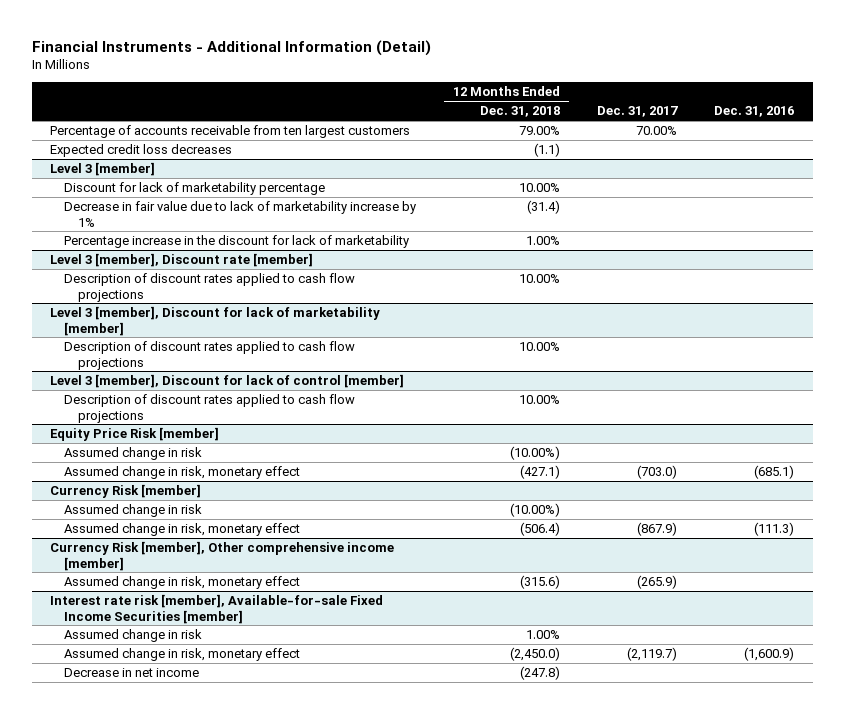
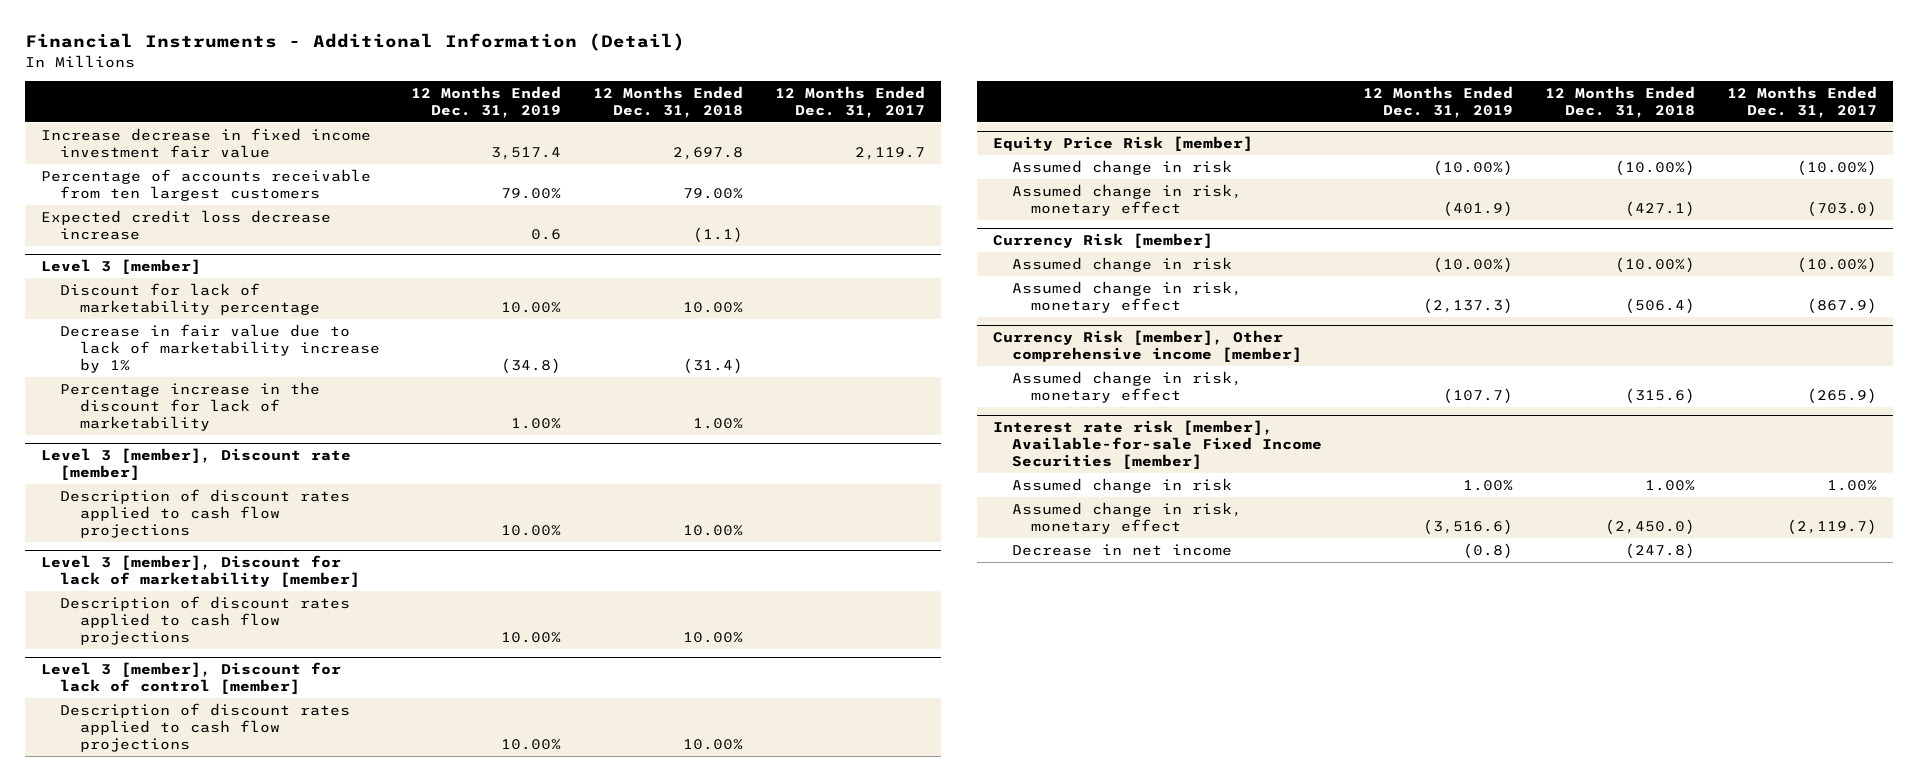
[597,106,679,118] Dec. 31, 2017 -> none
[714,106,795,118] Dec. 31, 2016 -> none
none -> [411,85,562,118] 12 Months Ended Dec. 31, 2019
none -> [775,85,926,118] 12 Months Ended Dec. 31, 2017
none -> [41,127,372,158] Increase decrease in fixed income investment fair value
[50,144,233,158] Expected credit loss decreases -> [41,209,332,240] Expected credit loss decrease increase

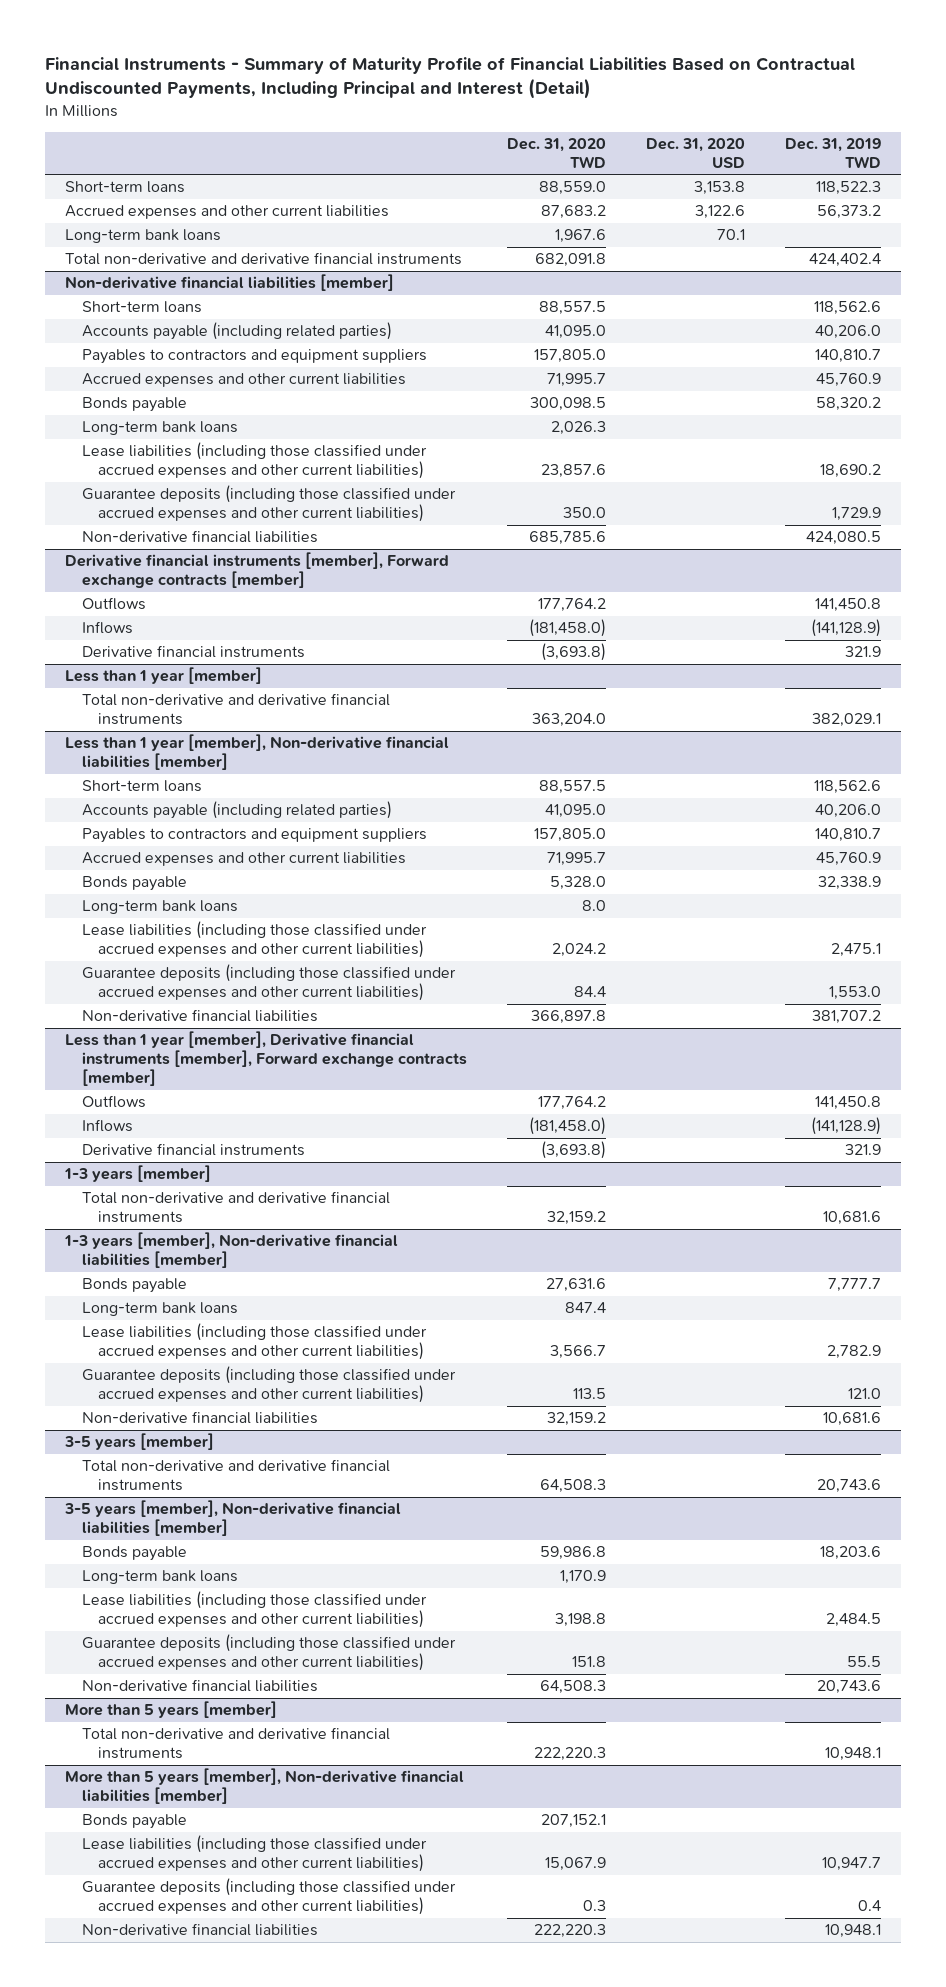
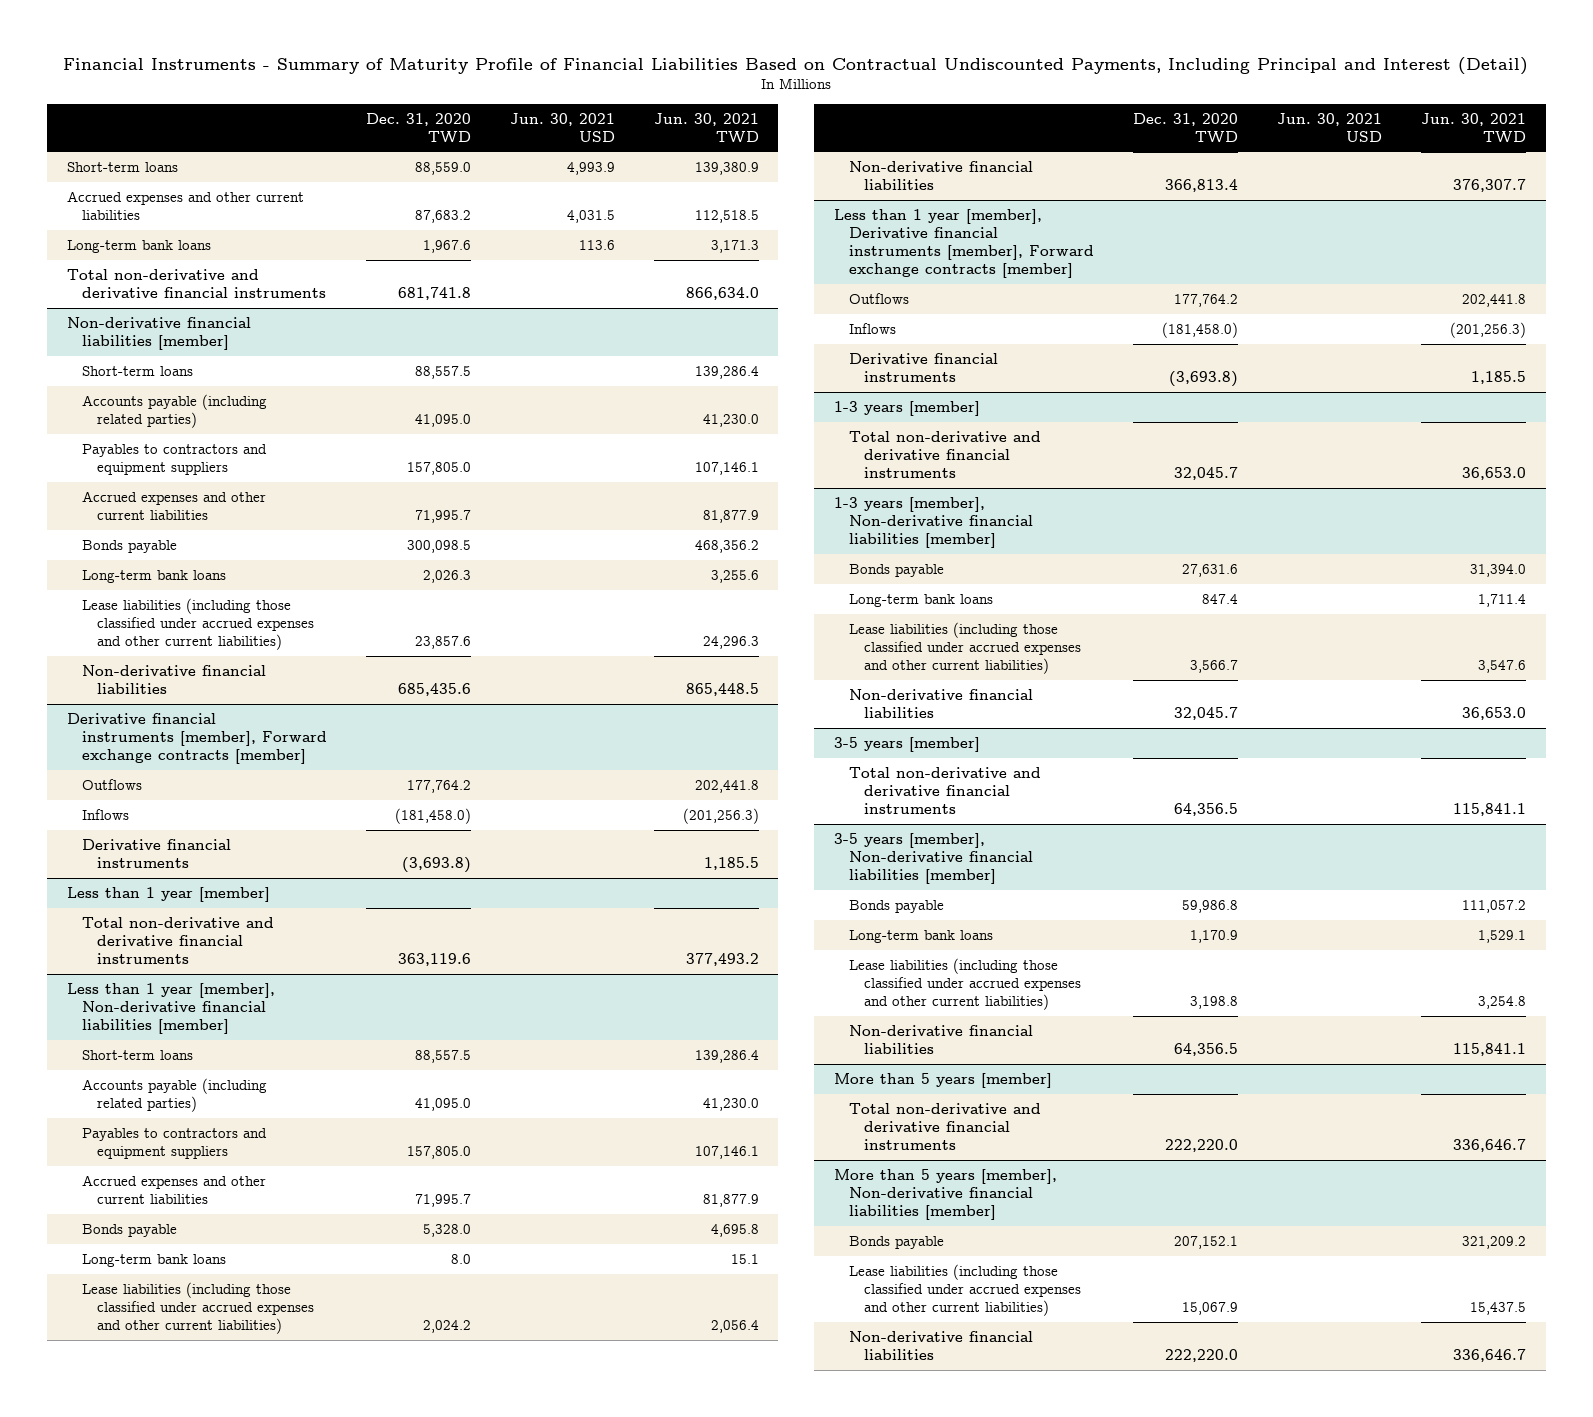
[645,138,745,168] Dec. 31, 2020 USD -> none
[784,138,881,168] Dec. 31, 2019 TWD -> none
none -> [509,112,615,142] Jun. 30, 2021 USD
none -> [653,112,759,143] Jun. 30, 2021 TWD
[534,253,606,268] 682,091.8 -> [397,286,471,300] 681,741.8
[81,485,456,523] Guarantee deposits (including those classified under accrued expenses and other current liabilities) -> none
[528,531,606,546] 685,785.6 -> [397,682,471,696] 685,435.6
[531,713,606,728] 363,204.0 -> [397,952,471,966] 363,119.6
[81,964,456,1002] Guarantee deposits (including those classified under accrued expenses and other current liabilities) -> none
[530,1010,606,1025] 366,897.8 -> [1165,178,1239,192] 366,813.4
[546,1211,606,1226] 32,159.2 -> [1174,466,1239,480] 32,045.7
[81,1366,456,1404] Guarantee deposits (including those classified under accrued expenses and other current liabilities) -> none
[546,1412,606,1427] 32,159.2 -> [1174,706,1239,720] 32,045.7
[539,1479,606,1494] 64,508.3 -> [1174,802,1239,816] 64,356.5
[81,1634,456,1672] Guarantee deposits (including those classified under accrued expenses and other current liabilities) -> none
[539,1680,606,1695] 64,508.3 -> [1174,1042,1239,1056] 64,356.5
[533,1747,606,1762] 222,220.3 -> [1165,1138,1239,1152] 222,220.0
[81,1878,456,1916] Guarantee deposits (including those classified under accrued expenses and other current liabilities) -> none
[533,1924,606,1939] 222,220.3 -> [1165,1348,1239,1362] 222,220.0

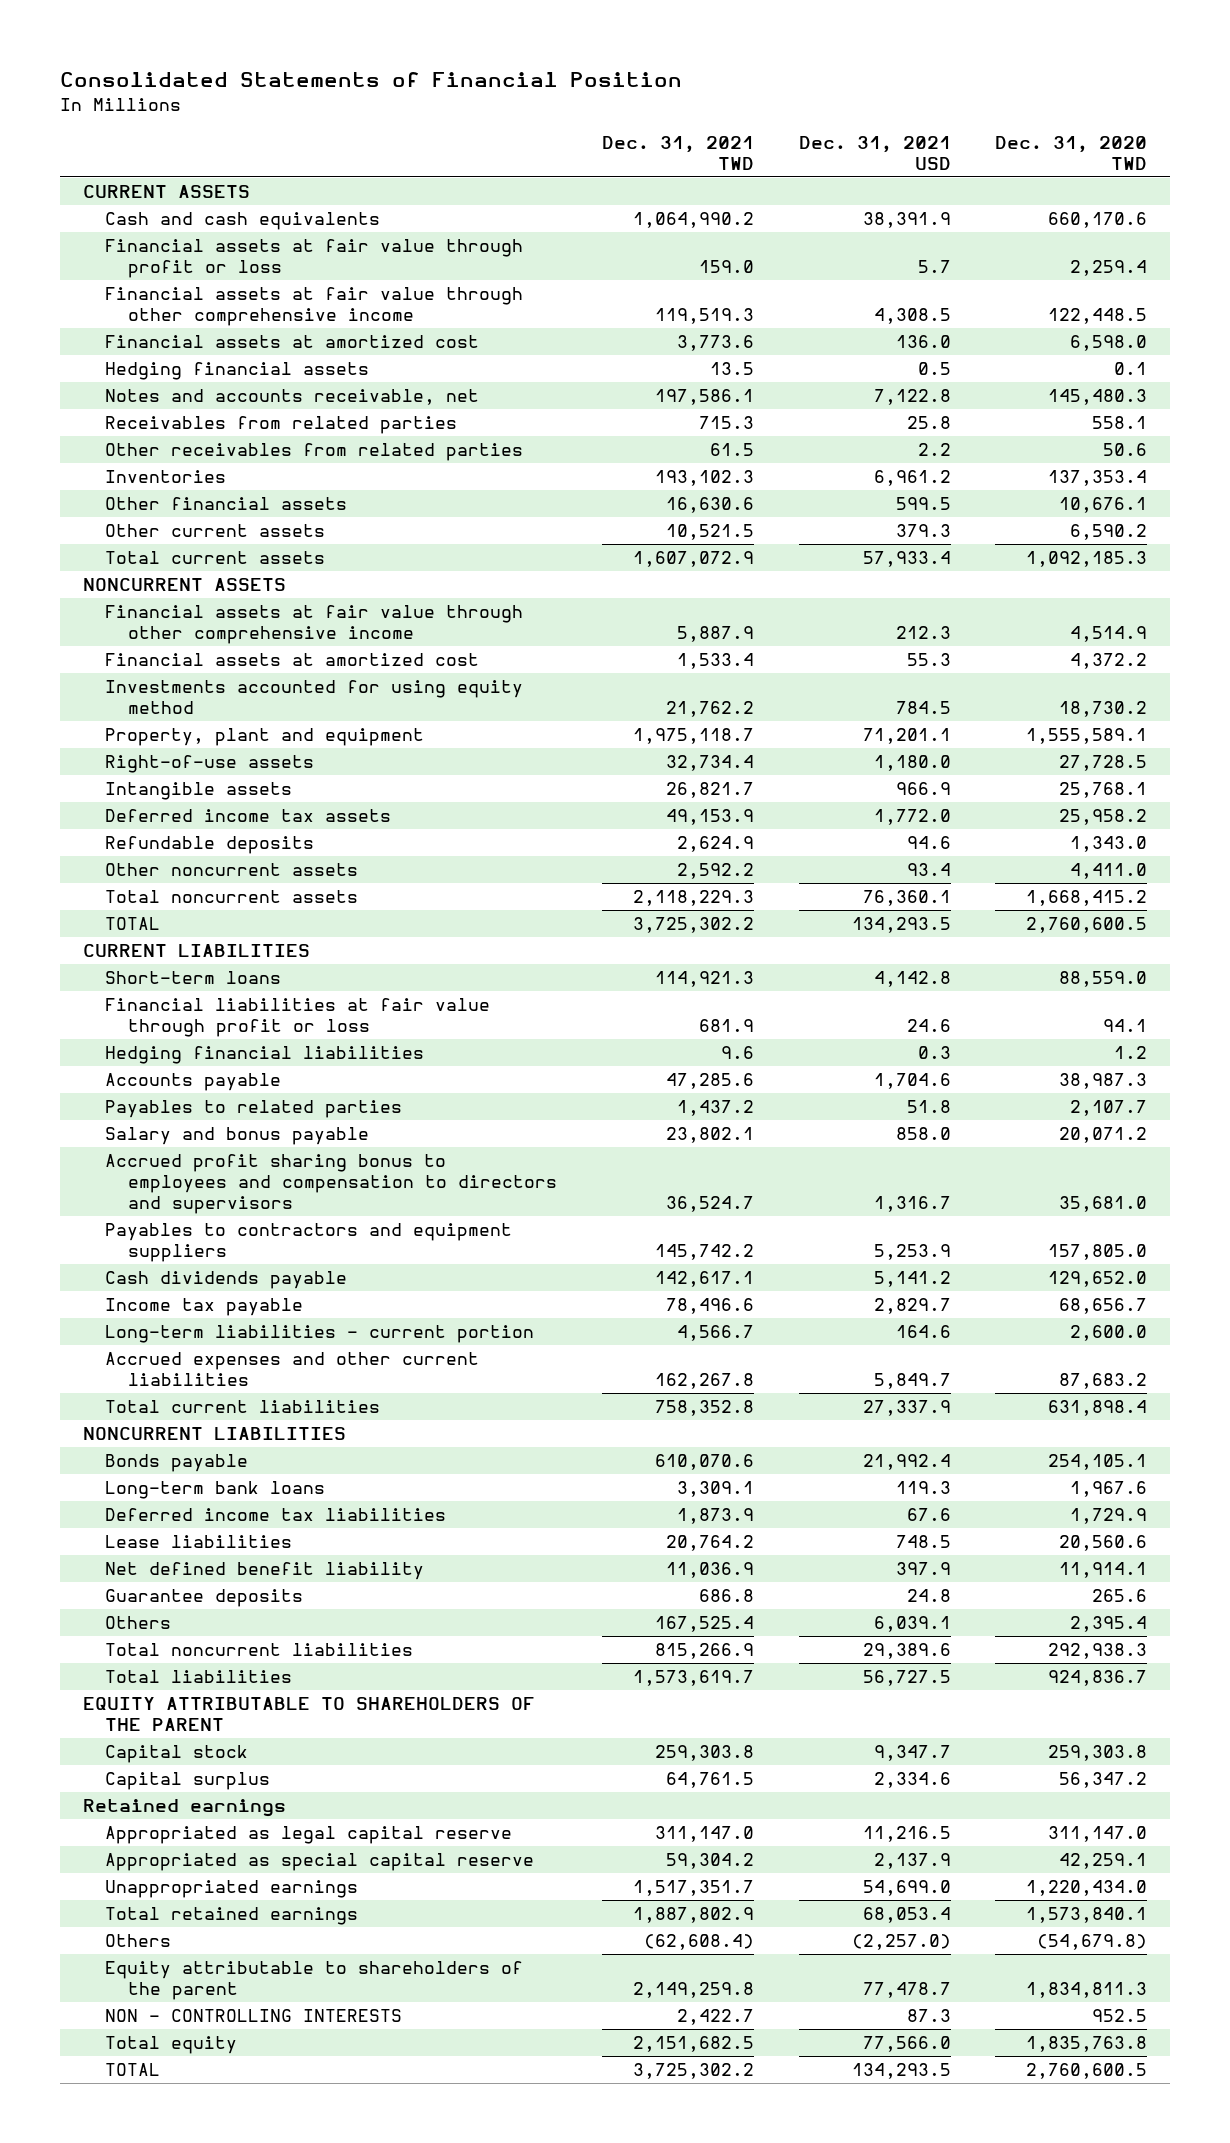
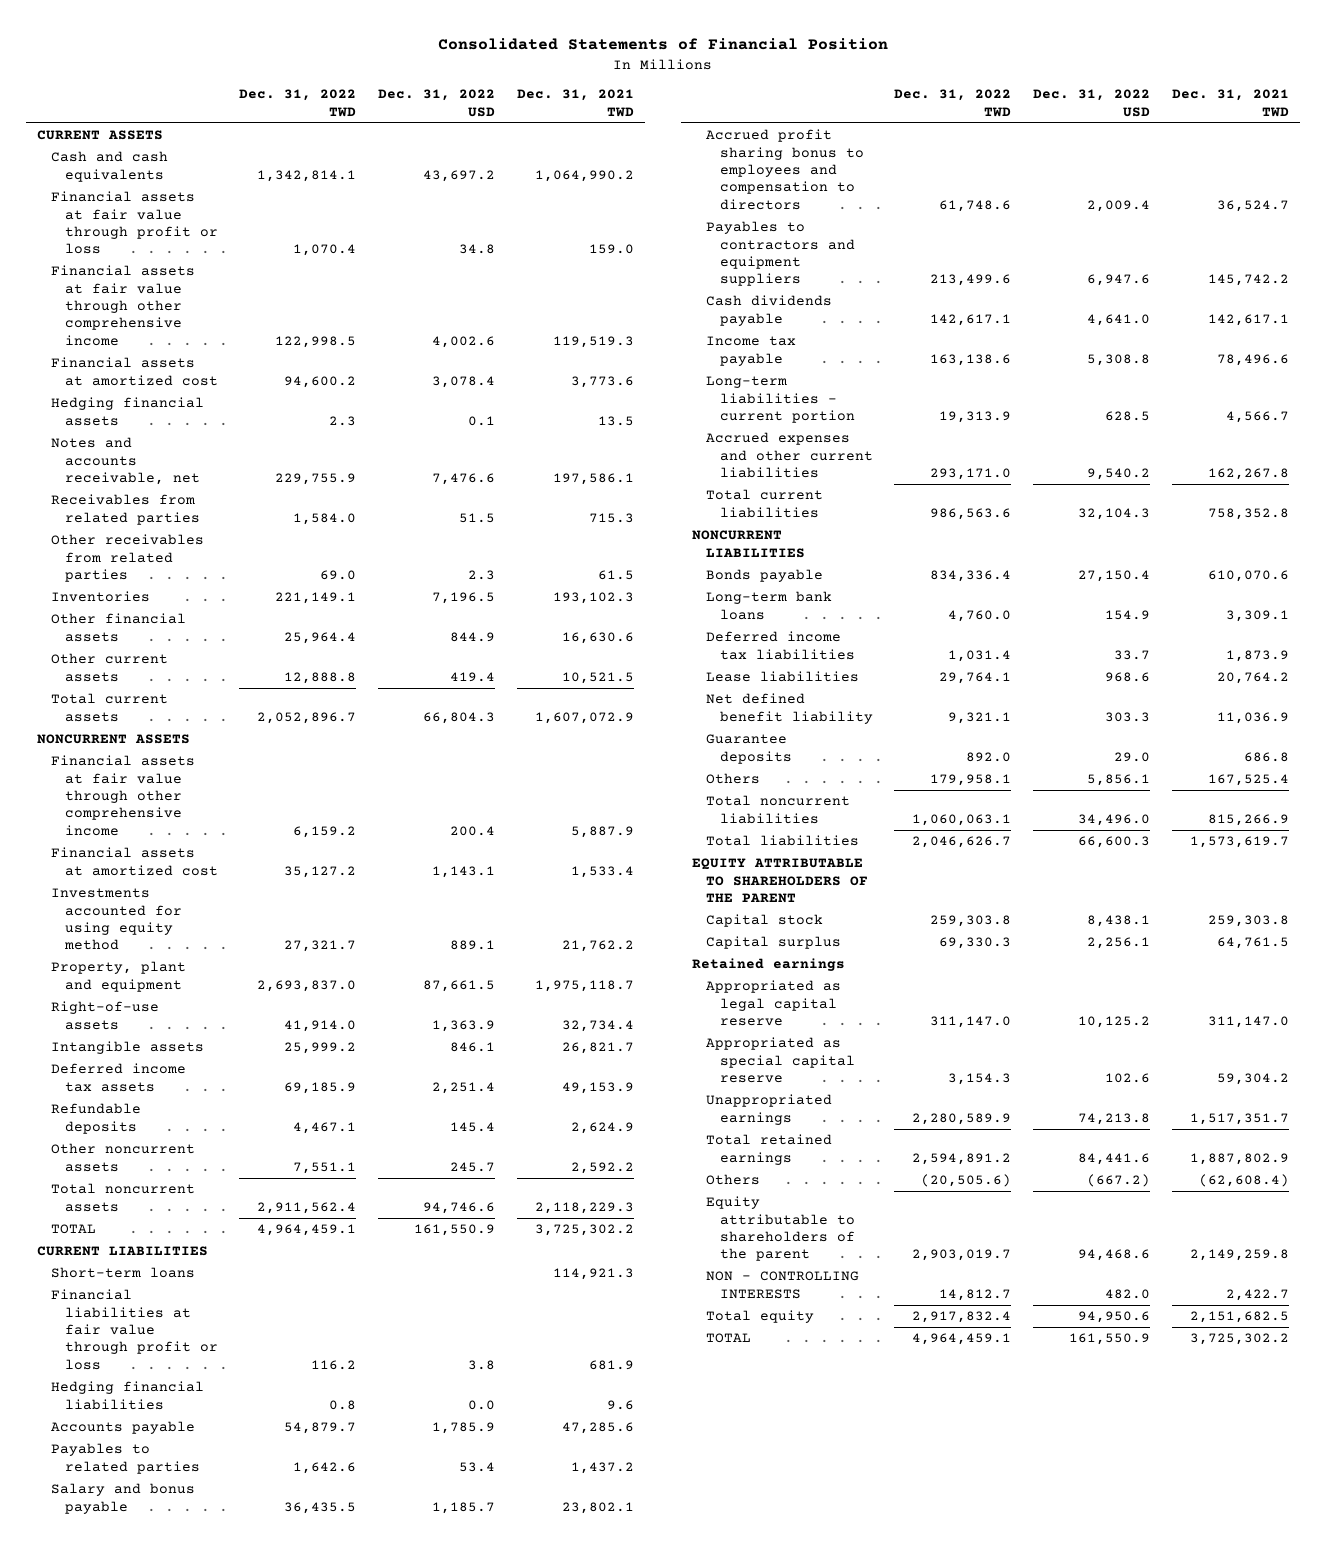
[798,135,951,170] Dec. 31, 2021 USD -> none
[995,135,1148,170] Dec. 31, 2020 TWD -> none
none -> [239,89,357,117] Dec. 31, 2022 TWD
none -> [378,89,496,117] Dec. 31, 2022 USD
[105,1154,558,1215] Accrued profit sharing bonus to employees and compensation to directors and supervisors -> [705,129,864,210] Accrued profit sharing bonus to employees and compensation to directors

